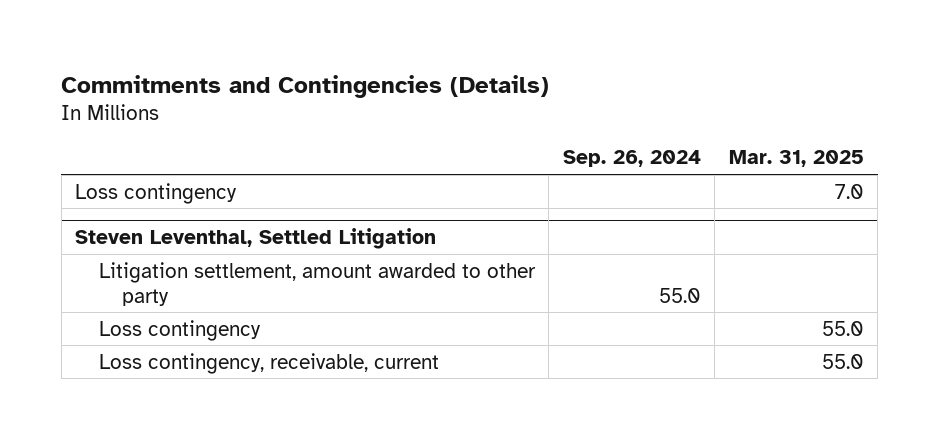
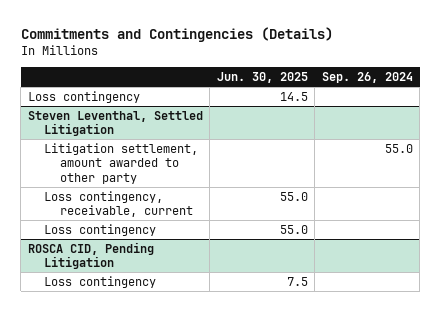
[728,150,864,168] Mar. 31, 2025 -> none
none -> [216,72,308,84] Jun. 30, 2025
[98,319,261,341] Loss contingency -> [43,223,156,236] Loss contingency
none -> [27,241,154,270] ROSCA CID, Pending Litigation
none -> [43,275,156,288] Loss contingency

